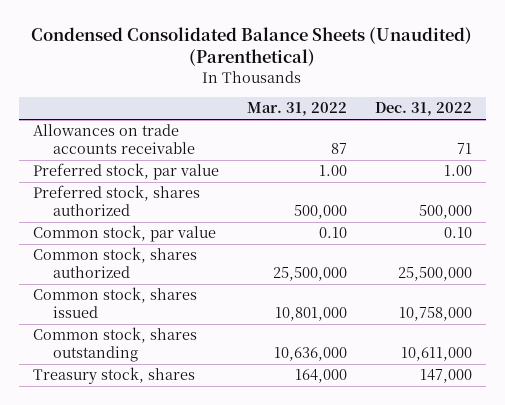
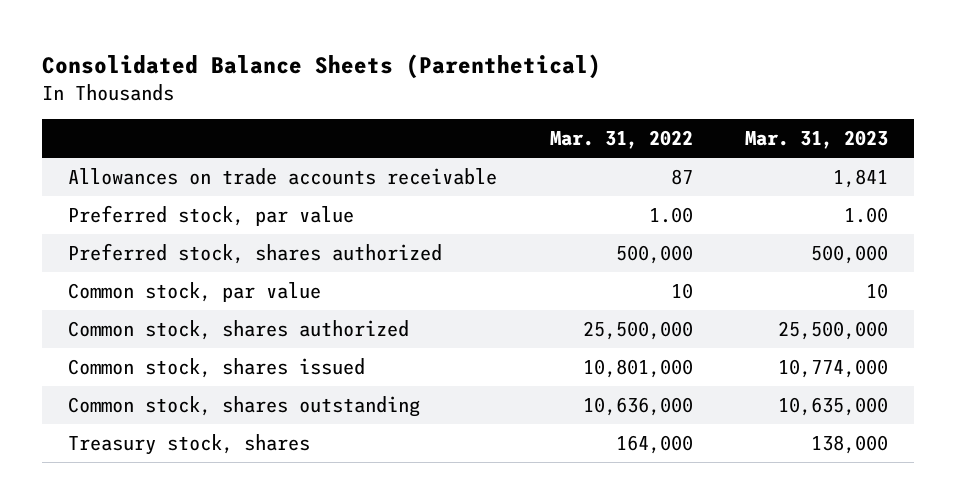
[31,27,473,67] Condensed Consolidated Balance Sheets (Unaudited) (Parenthetical) -> [42,53,602,79] Consolidated Balance Sheets (Parenthetical)
[374,102,472,117] Dec. 31, 2022 -> none
none -> [744,130,888,150] Mar. 31, 2023
[318,227,347,239] 0.10 -> [670,282,693,299] 10

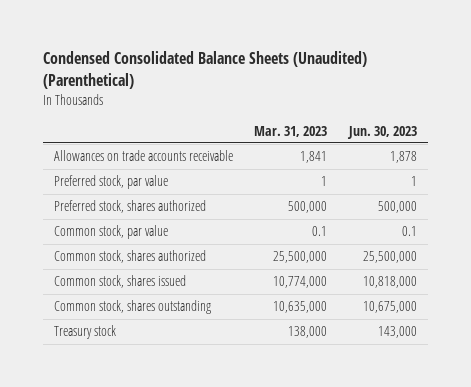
[42,53,602,79] Consolidated Balance Sheets (Parenthetical) -> [42,51,367,89] Condensed Consolidated Balance Sheets (Unaudited) (Parenthetical)
[549,130,693,150] Mar. 31, 2022 -> none
none -> [347,125,418,139] Jun. 30, 2023
[843,206,888,223] 1.00 -> [321,176,328,187] 1
[865,282,888,299] 10 -> [312,226,328,237] 0.1
[68,433,311,455] Treasury stock, shares -> [53,325,116,340] Treasury stock

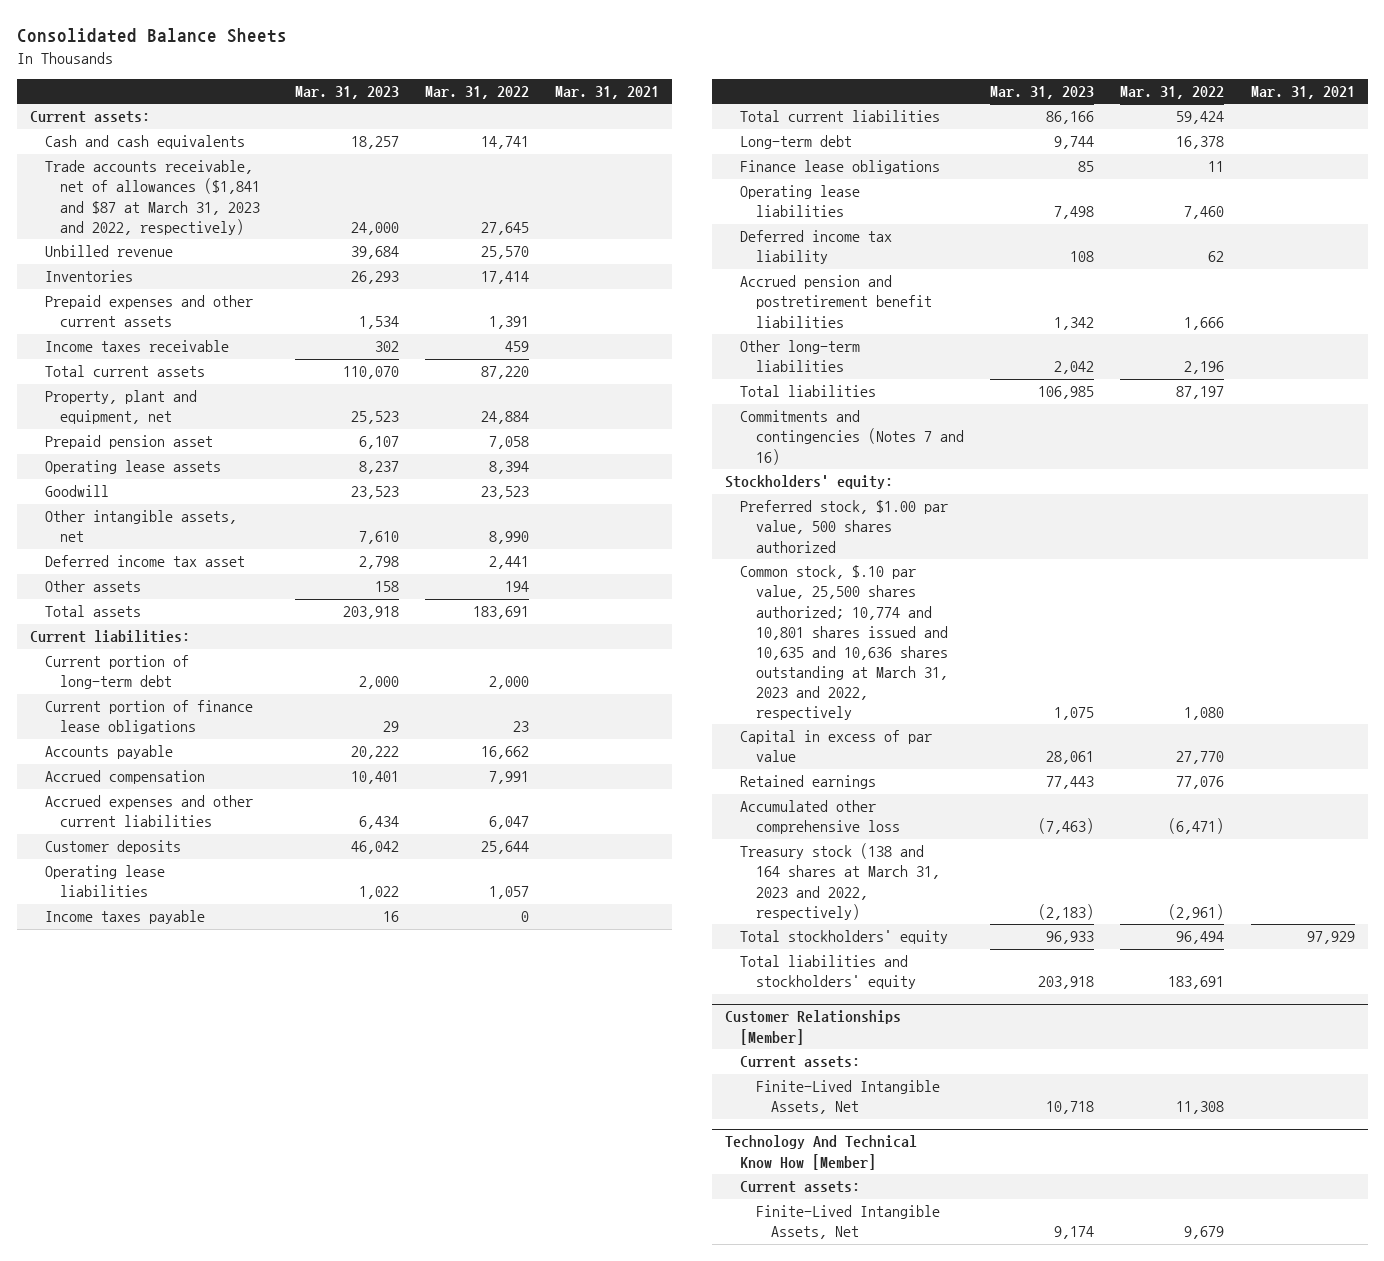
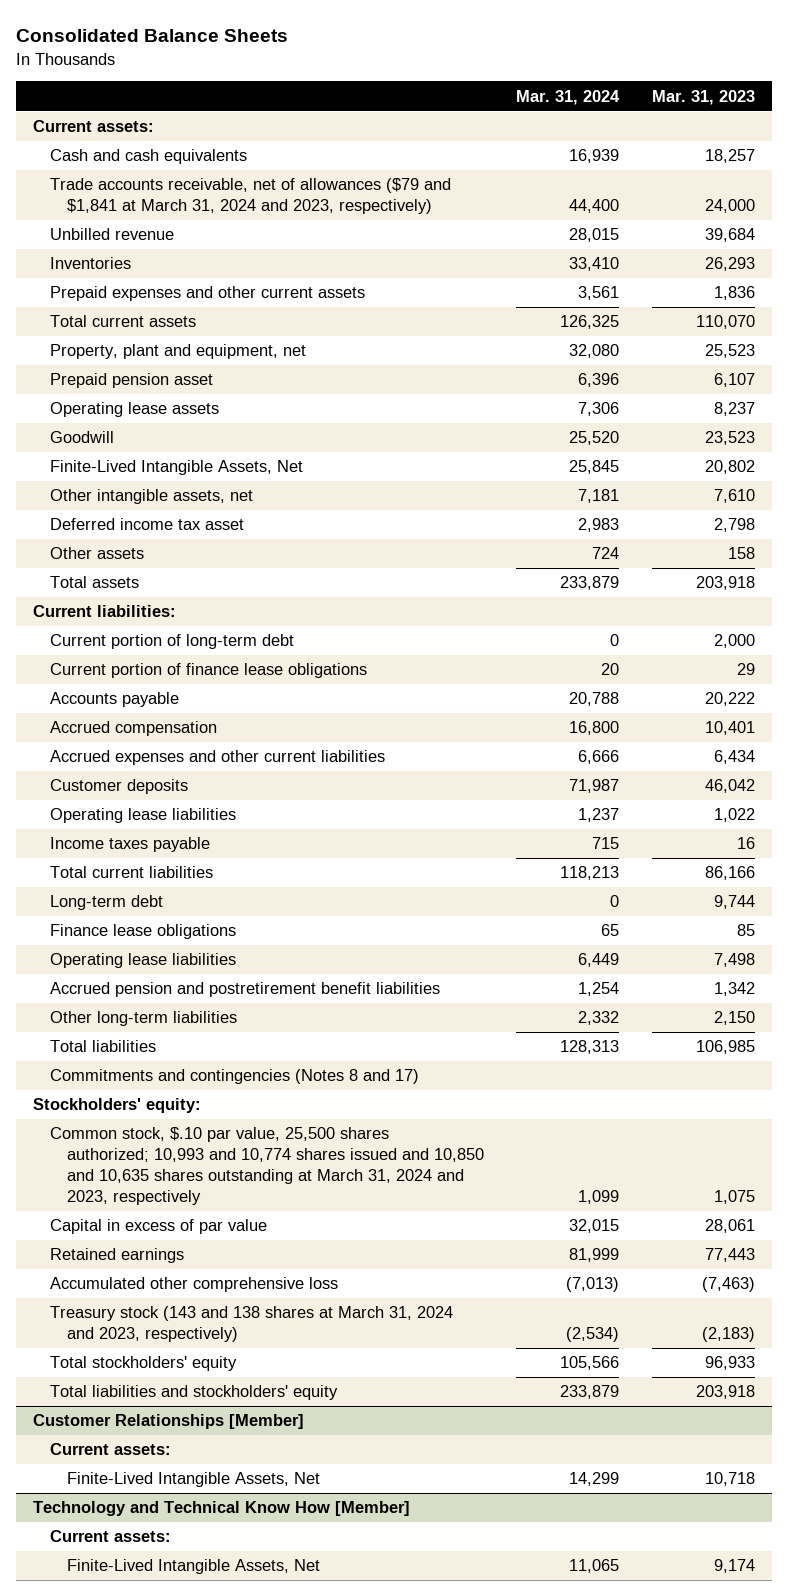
[424,86,529,100] Mar. 31, 2022 -> none
[555,86,660,100] Mar. 31, 2021 -> none
none -> [516,89,621,105] Mar. 31, 2024
[45,160,261,235] Trade accounts receivable, net of allowances ($1,841 and $87 at March 31, 2023 and 2022, respectively) -> [49,178,451,215] Trade accounts receivable, net of allowances ($79 and $1,841 at March 31, 2024 and 2023, respectively)
[45,340,230,353] Income taxes receivable -> none
[358,316,399,330] 1,534 -> [714,286,756,301] 1,836
none -> [49,460,303,476] Finite-Lived Intangible Assets, Net
[740,230,893,265] Deferred income tax liability -> none
[1054,361,1095,375] 2,042 -> [714,1011,756,1026] 2,150
[740,410,964,465] Commitments and contingencies (Notes 7 and 16) -> [49,1069,419,1085] Commitments and contingencies (Notes 8 and 17)
[740,500,949,553] Preferred stock, $1.00 par value, 500 shares authorized -> none
[740,565,948,721] Common stock, $.10 par value, 25,500 shares authorized; 10,774 and 10,801 shares issued and 10,635 and 10,636 shares outstanding at March 31, 2023 and 2022, respectively -> [49,1127,484,1206] Common stock, $.10 par value, 25,500 shares authorized; 10,993 and 10,774 shares issued and 10,850 and 10,635 shares outstanding at March 31, 2024 and 2023, respectively
[740,843,940,920] Treasury stock (138 and 164 shares at March 31, 2023 and 2022, respectively) -> [49,1306,453,1343] Treasury stock (143 and 138 shares at March 31, 2024 and 2023, respectively)
[725,1135,918,1170] Technology And Technical Know How [Member] -> [32,1501,410,1517] Technology and Technical Know How [Member]

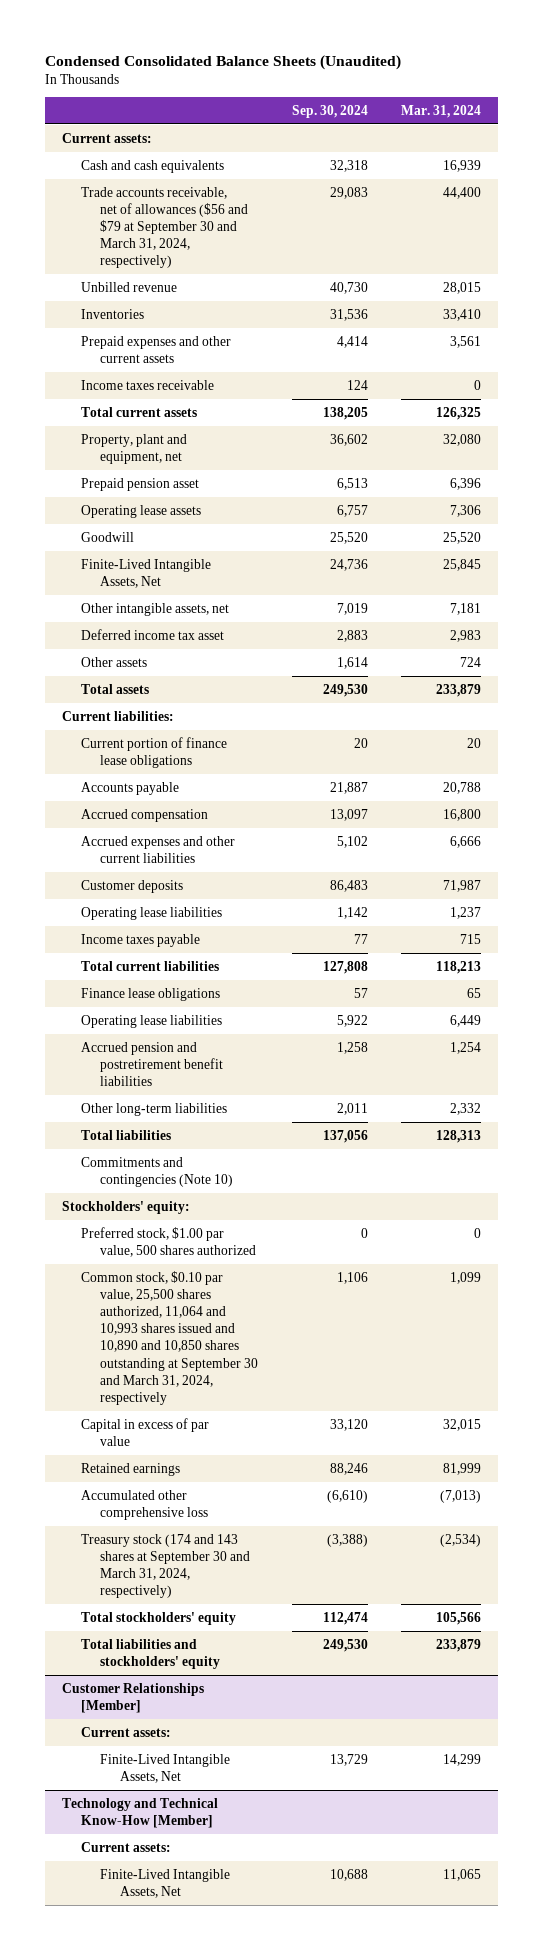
[16,29,289,43] Consolidated Balance Sheets -> [45,54,402,70] Condensed Consolidated Balance Sheets (Unaudited)
[652,89,756,105] Mar. 31, 2023 -> none
none -> [291,104,368,118] Sep. 30, 2024
[49,178,451,215] Trade accounts receivable, net of allowances ($79 and $1,841 at March 31, 2024 and 2023, respectively) -> [81,186,249,269] Trade accounts receivable, net of allowances ($56 and $79 at September 30 and March 31, 2024, respectively)
none -> [81,379,215,390] Income taxes receivable
[49,634,294,650] Current portion of long-term debt -> none
[49,895,163,911] Long-term debt -> none
[49,1069,419,1085] Commitments and contingencies (Notes 8 and 17) -> [81,1156,234,1187] Commitments and contingencies (Note 10)
none -> [81,1226,257,1257] Preferred stock, $1.00 par value, 500 shares authorized
[49,1127,484,1206] Common stock, $.10 par value, 25,500 shares authorized; 10,993 and 10,774 shares issued and 10,850 and 10,635 shares outstanding at March 31, 2024 and 2023, respectively -> [81,1270,259,1405] Common stock, $0.10 par value, 25,500 shares authorized, 11,064 and 10,993 shares issued and 10,890 and 10,850 shares outstanding at September 30 and March 31, 2024, respectively
[49,1306,453,1343] Treasury stock (143 and 138 shares at March 31, 2024 and 2023, respectively) -> [81,1533,251,1599] Treasury stock (174 and 143 shares at September 30 and March 31, 2024, respectively)
[32,1501,410,1517] Technology and Technical Know How [Member] -> [61,1797,218,1828] Technology and Technical Know-How [Member]

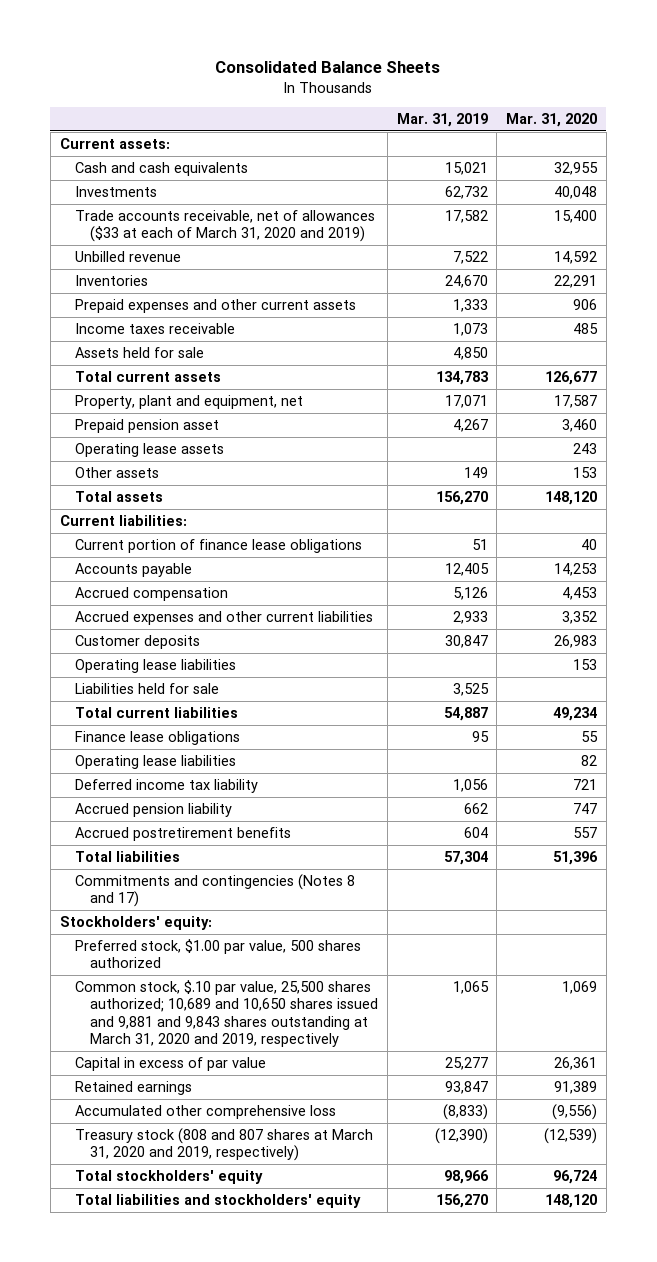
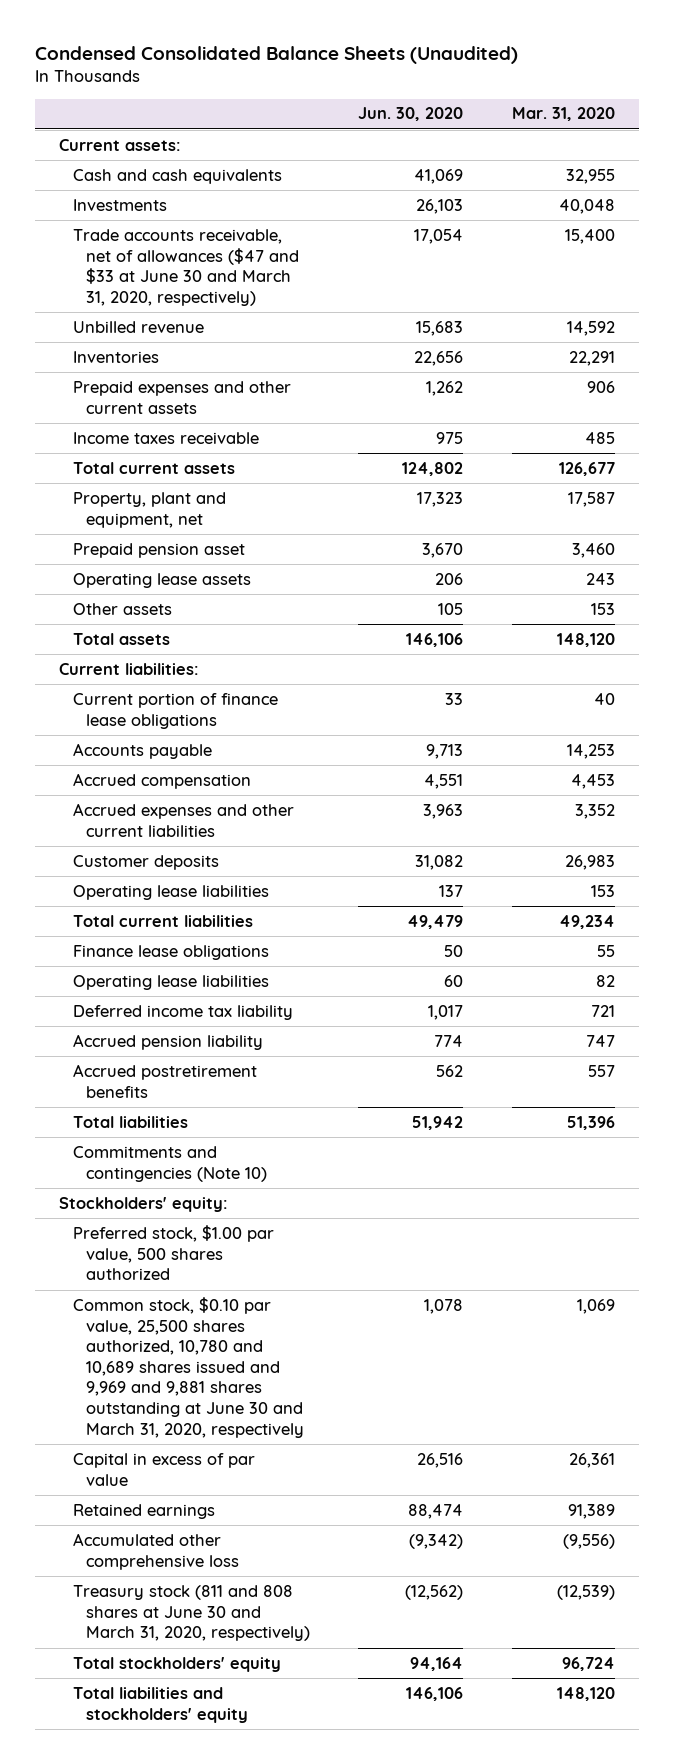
[215,61,441,74] Consolidated Balance Sheets -> [34,46,518,65] Condensed Consolidated Balance Sheets (Unaudited)
[396,113,488,128] Mar. 31, 2019 -> none
none -> [358,107,464,122] Jun. 30, 2020
[74,209,375,243] Trade accounts receivable, net of allowances ($33 at each of March 31, 2020 and 2019) -> [72,228,300,306] Trade accounts receivable, net of allowances ($47 and $33 at June 30 and March 31, 2020, respectively)
[74,346,204,358] Assets held for sale -> none
[74,682,219,694] Liabilities held for sale -> none
[74,873,355,908] Commitments and contingencies (Notes 8 and 17) -> [72,1145,268,1182] Commitments and contingencies (Note 10)
[74,979,379,1048] Common stock, $.10 par value, 25,500 shares authorized; 10,689 and 10,650 shares issued and 9,881 and 9,843 shares outstanding at March 31, 2020 and 2019, respectively -> [72,1296,305,1438] Common stock, $0.10 par value, 25,500 shares authorized, 10,780 and 10,689 shares issued and 9,969 and 9,881 shares outstanding at June 30 and March 31, 2020, respectively
[74,1127,373,1162] Treasury stock (808 and 807 shares at March 31, 2020 and 2019, respectively) -> [72,1584,311,1642] Treasury stock (811 and 808 shares at June 30 and March 31, 2020, respectively)

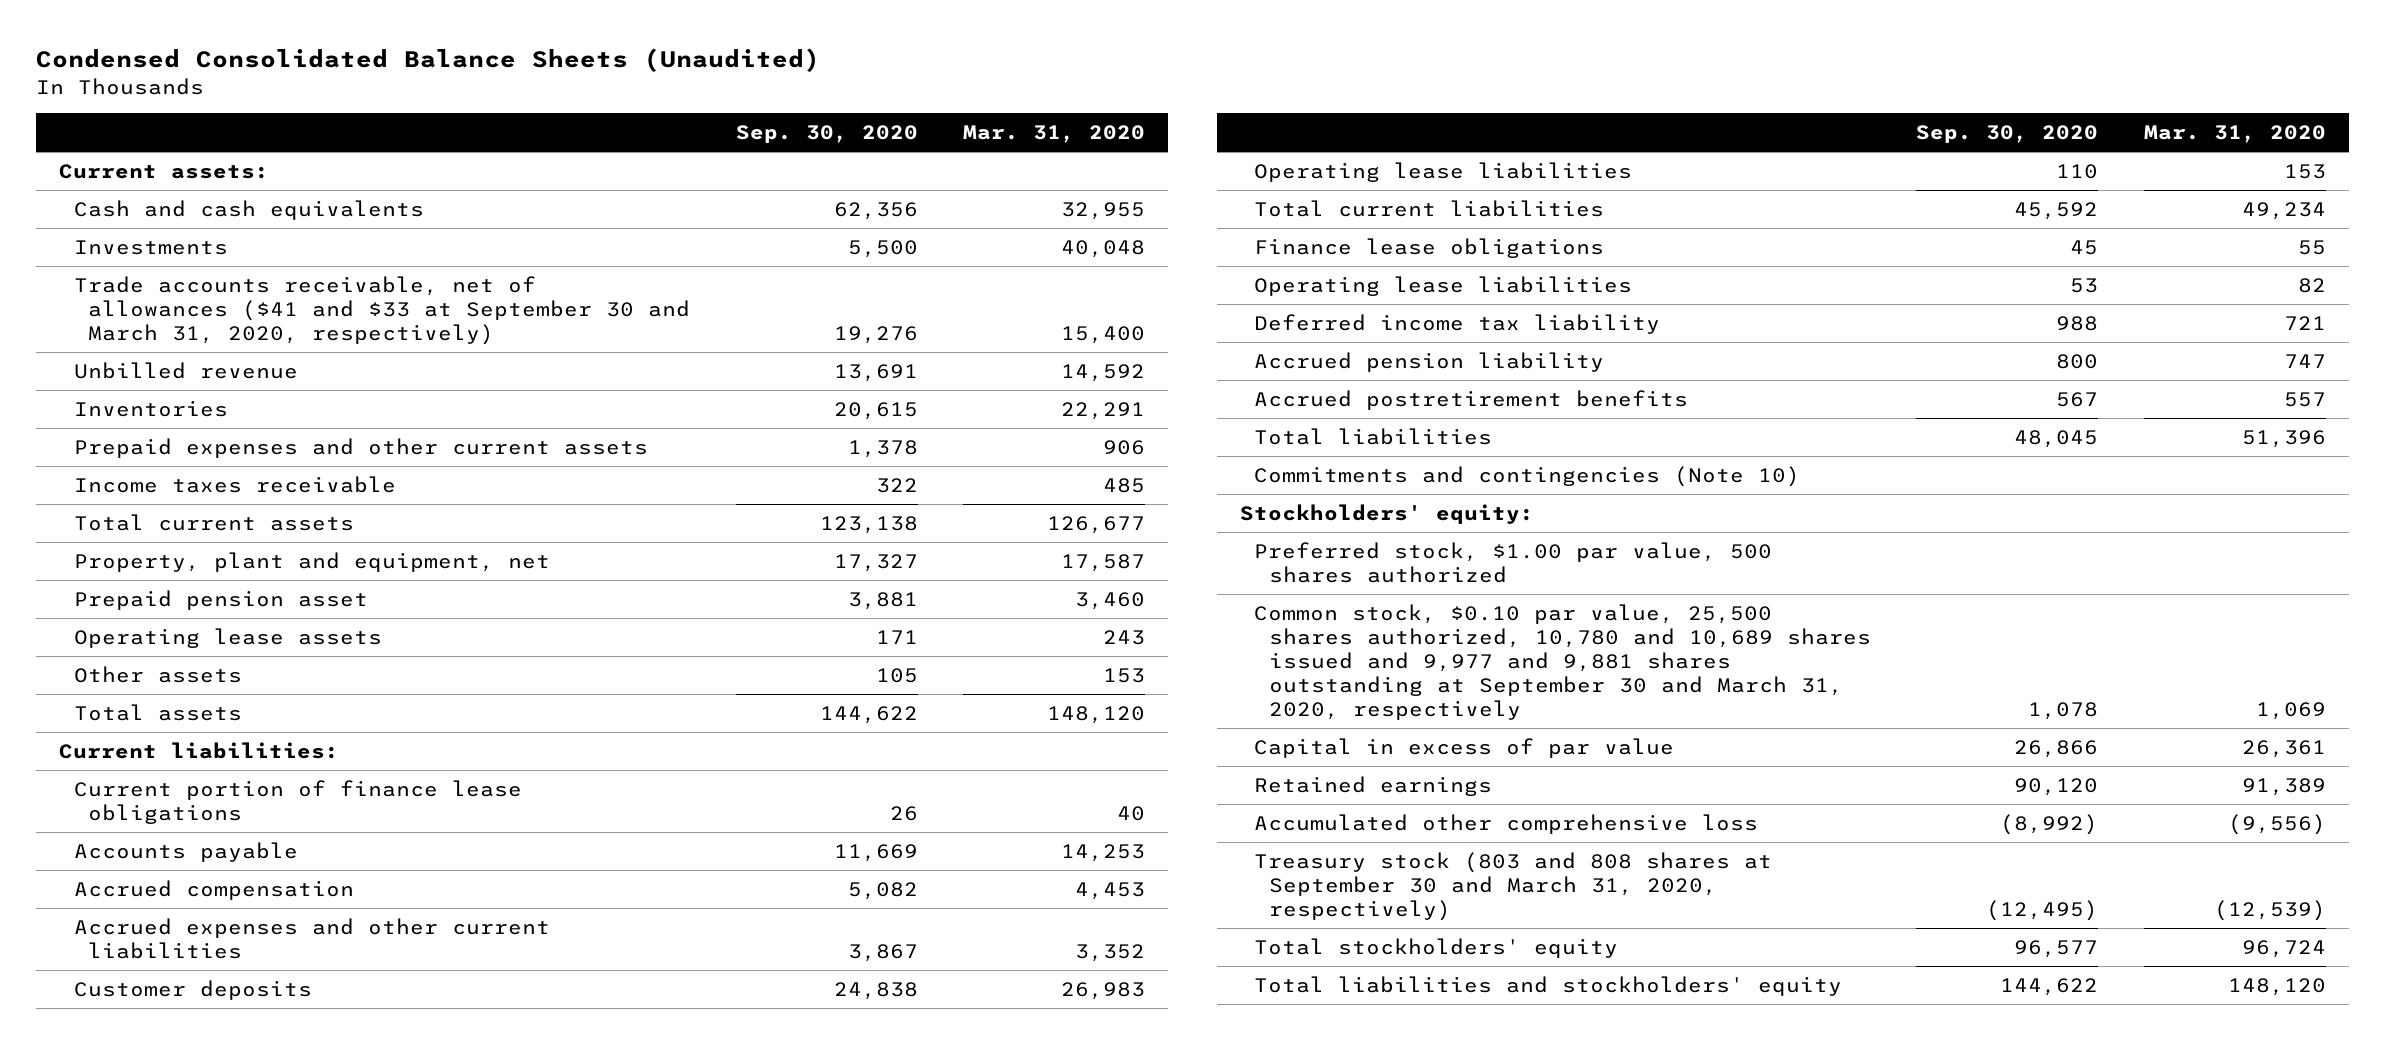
[358,107,464,122] Jun. 30, 2020 -> none
none -> [735,125,918,144] Sep. 30, 2020
[72,228,300,306] Trade accounts receivable, net of allowances ($47 and $33 at June 30 and March 31, 2020, respectively) -> [73,275,690,345] Trade accounts receivable, net of allowances ($41 and $33 at September 30 and March 31, 2020, respectively)
[72,1296,305,1438] Common stock, $0.10 par value, 25,500 shares authorized, 10,780 and 10,689 shares issued and 9,969 and 9,881 shares outstanding at June 30 and March 31, 2020, respectively -> [1254,603,1871,720] Common stock, $0.10 par value, 25,500 shares authorized, 10,780 and 10,689 shares issued and 9,977 and 9,881 shares outstanding at September 30 and March 31, 2020, respectively
[72,1584,311,1642] Treasury stock (811 and 808 shares at June 30 and March 31, 2020, respectively) -> [1254,851,1773,921] Treasury stock (803 and 808 shares at September 30 and March 31, 2020, respectively)

